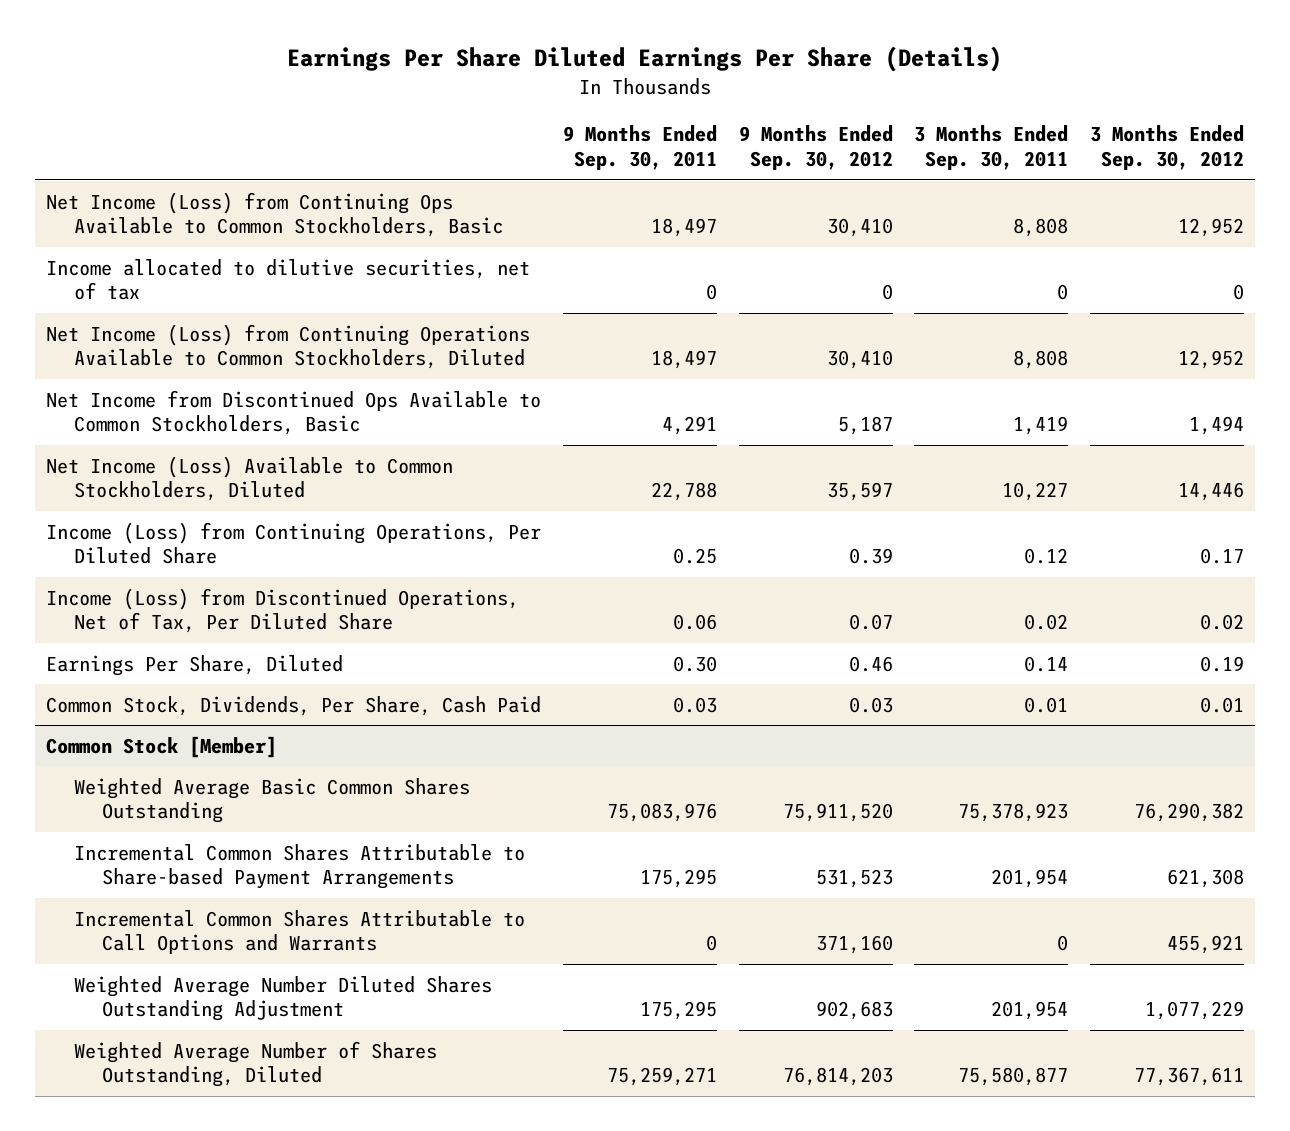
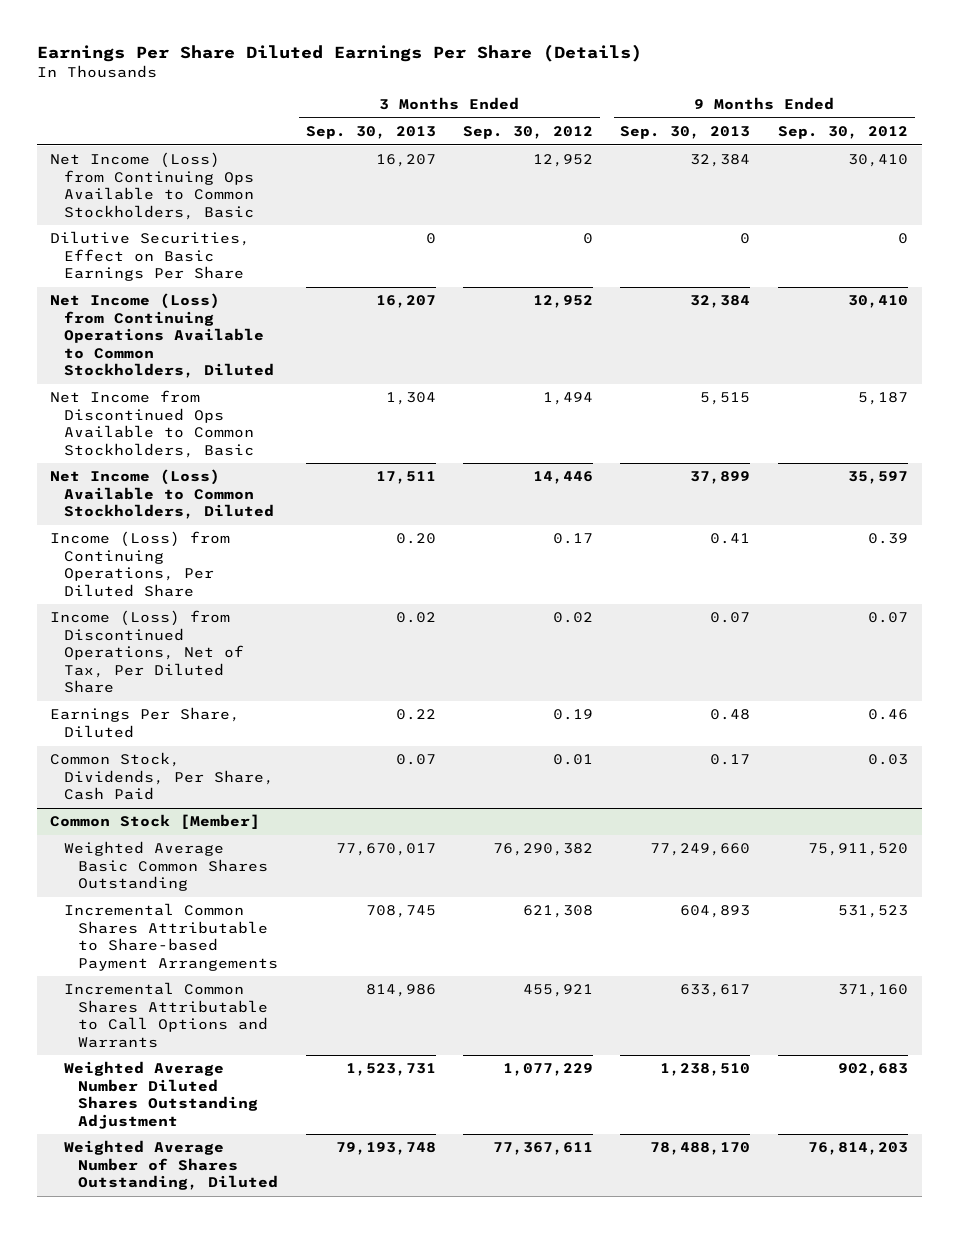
[562,125,717,171] 9 Months Ended Sep. 30, 2011 -> none
[914,125,1069,171] 3 Months Ended Sep. 30, 2011 -> none
none -> [305,126,436,140] Sep. 30, 2013
none -> [620,126,751,140] Sep. 30, 2013
[45,258,530,301] Income allocated to dilutive securities, net of tax -> none
none -> [50,231,251,282] Dilutive Securities, Effect on Basic Earnings Per Share

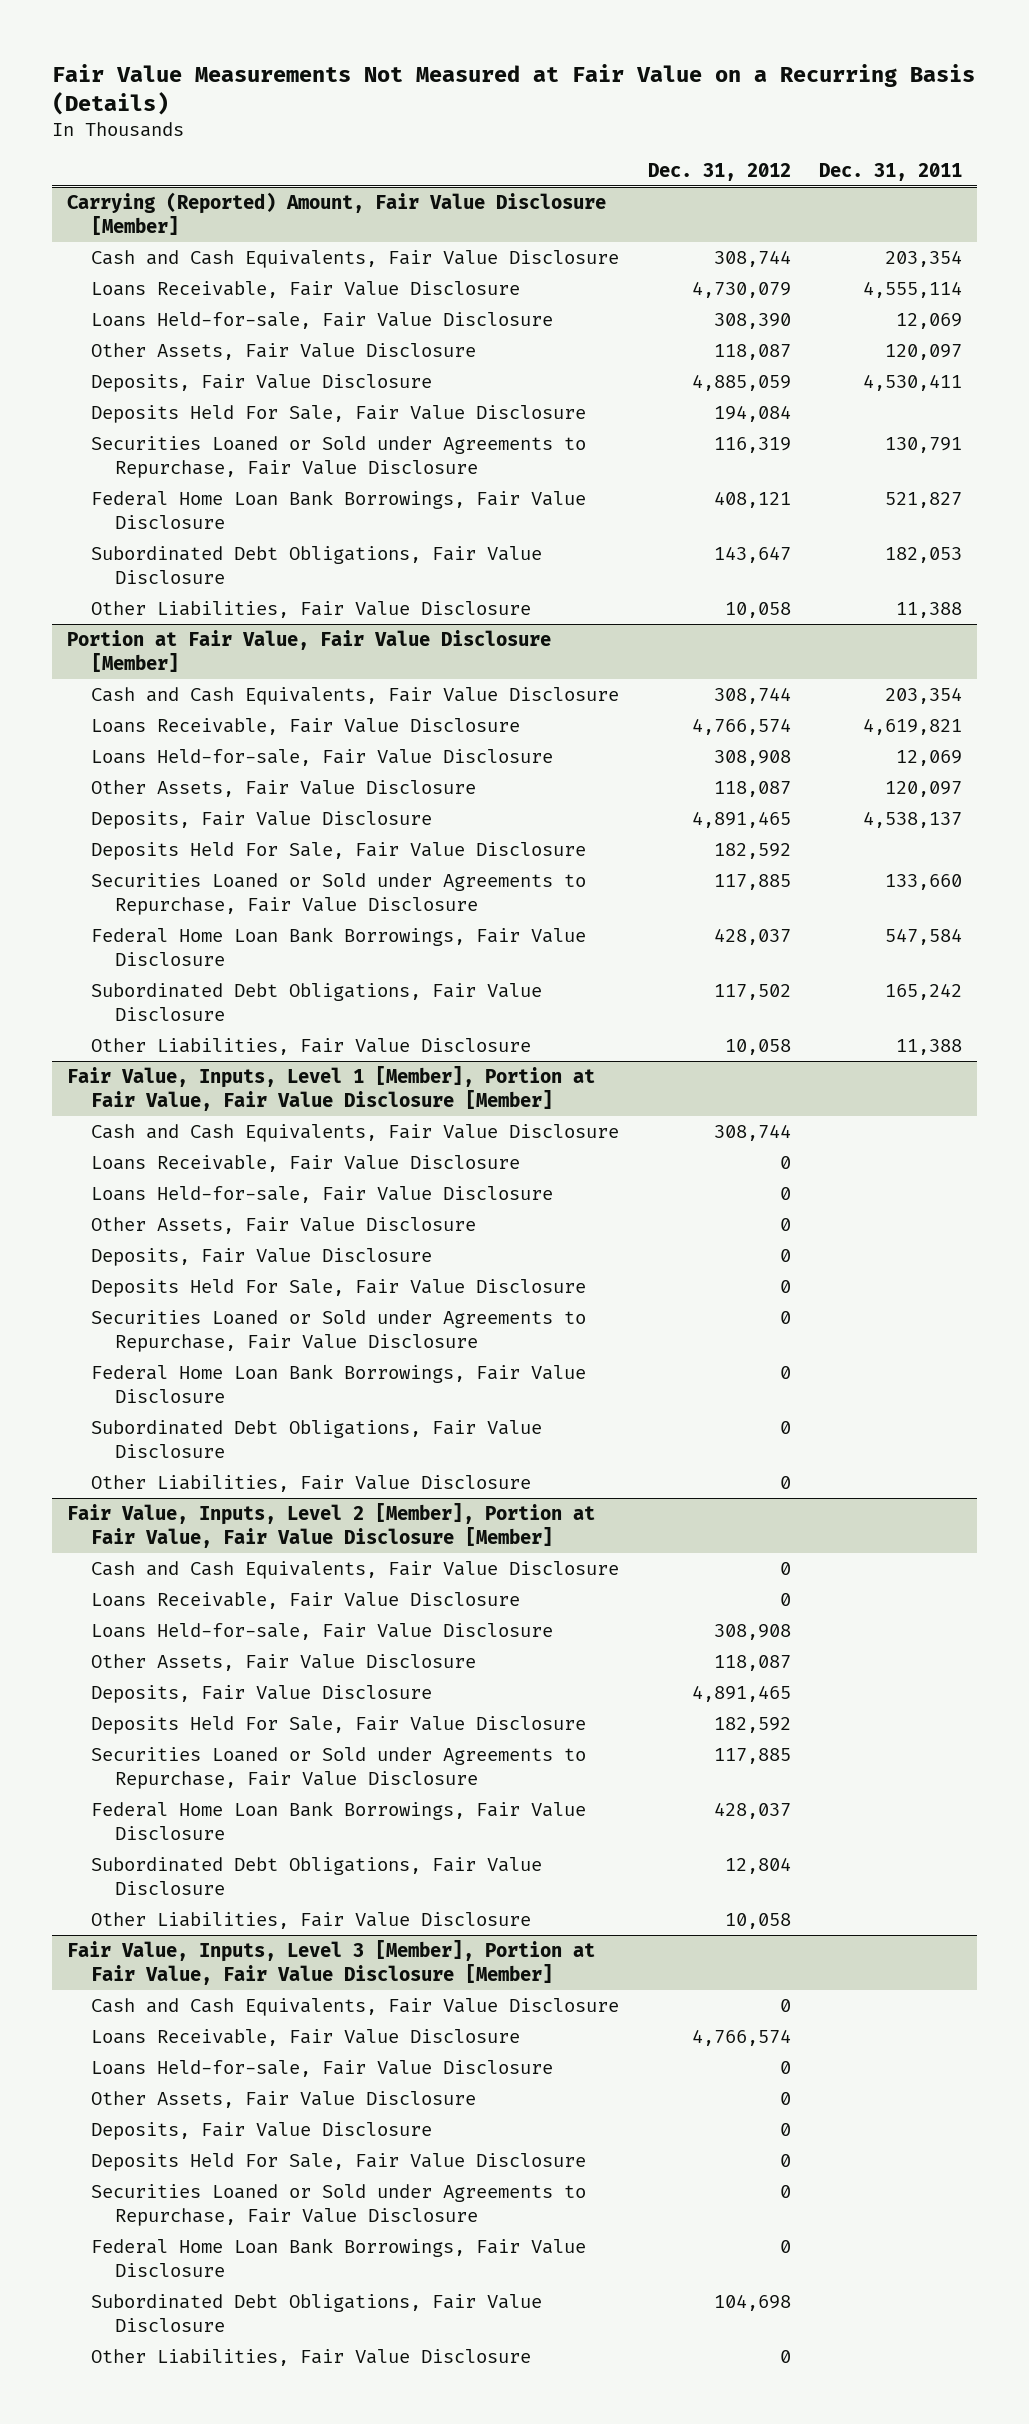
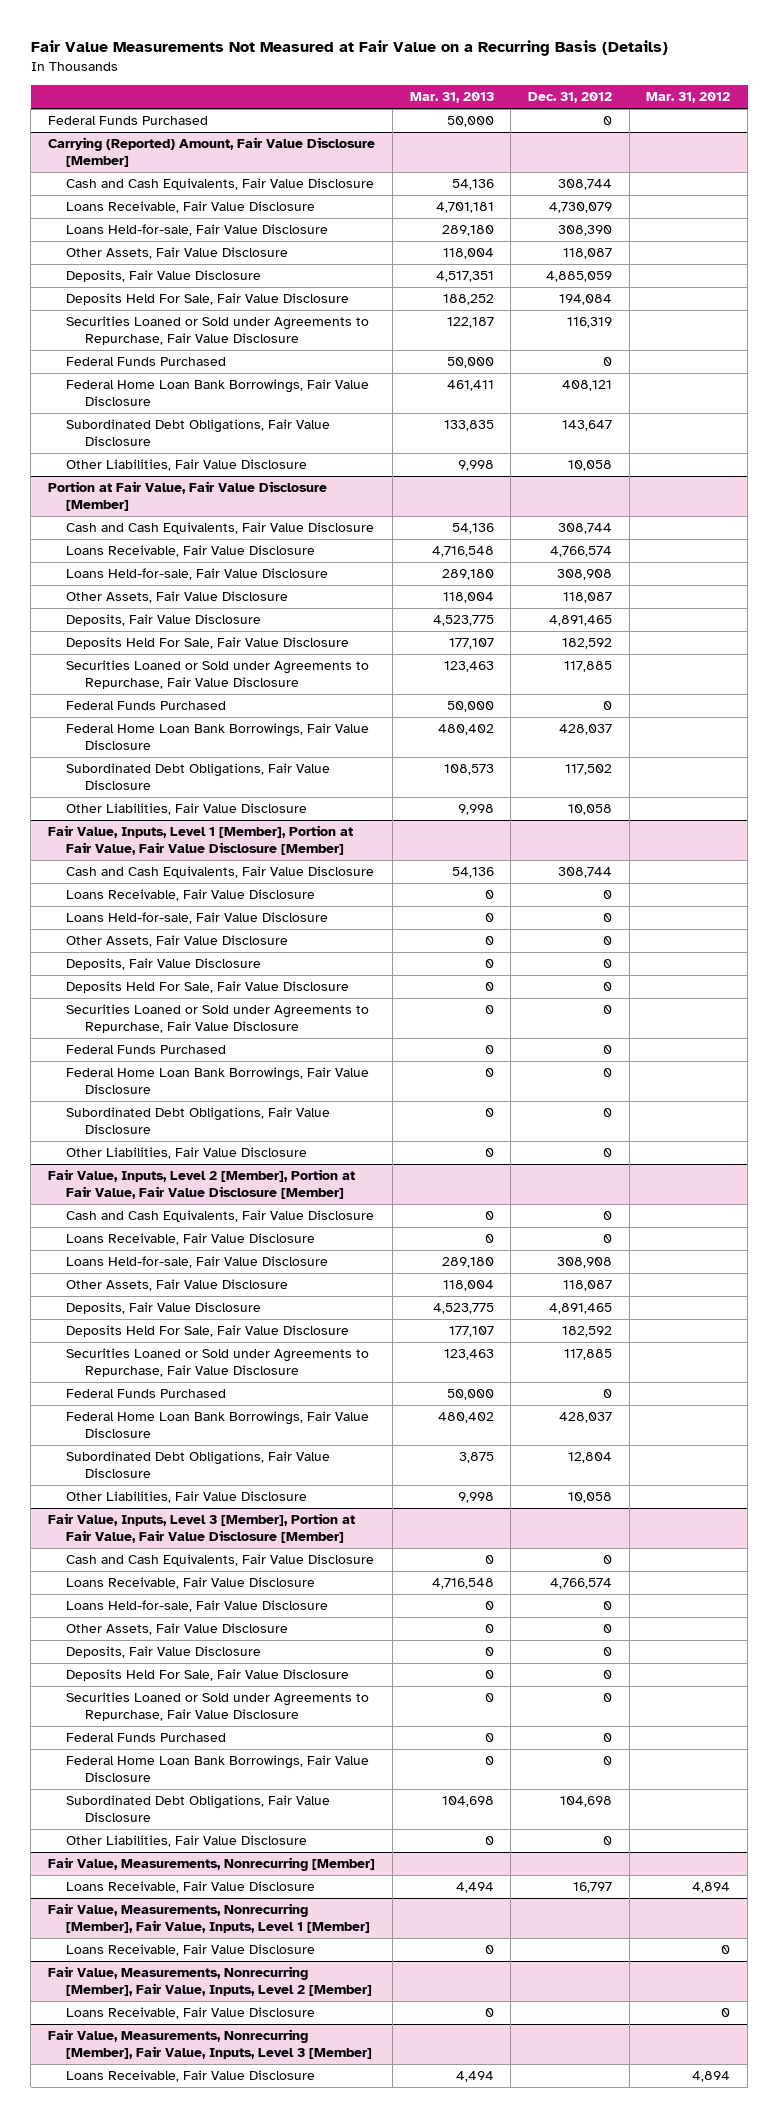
[819,162,963,181] Dec. 31, 2011 -> none
none -> [409,92,494,104] Mar. 31, 2013
none -> [646,92,731,104] Mar. 31, 2012
none -> [48,116,209,126] Federal Funds Purchased
none -> [66,357,227,367] Federal Funds Purchased
none -> [66,701,227,711] Federal Funds Purchased
none -> [66,1045,227,1055] Federal Funds Purchased
none -> [66,1389,227,1399] Federal Funds Purchased
none -> [66,1733,227,1743] Federal Funds Purchased
none -> [48,1857,376,1872] Fair Value, Measurements, Nonrecurring [Member]
none -> [66,1881,316,1894] Loans Receivable, Fair Value Disclosure
none -> [48,1903,371,1933] Fair Value, Measurements, Nonrecurring [Member], Fair Value, Inputs, Level 1 [Member]
none -> [66,1944,316,1957] Loans Receivable, Fair Value Disclosure
none -> [48,1966,373,1996] Fair Value, Measurements, Nonrecurring [Member], Fair Value, Inputs, Level 2 [Member]
none -> [66,2007,316,2020] Loans Receivable, Fair Value Disclosure
none -> [48,2029,373,2059] Fair Value, Measurements, Nonrecurring [Member], Fair Value, Inputs, Level 3 [Member]
none -> [66,2070,316,2083] Loans Receivable, Fair Value Disclosure

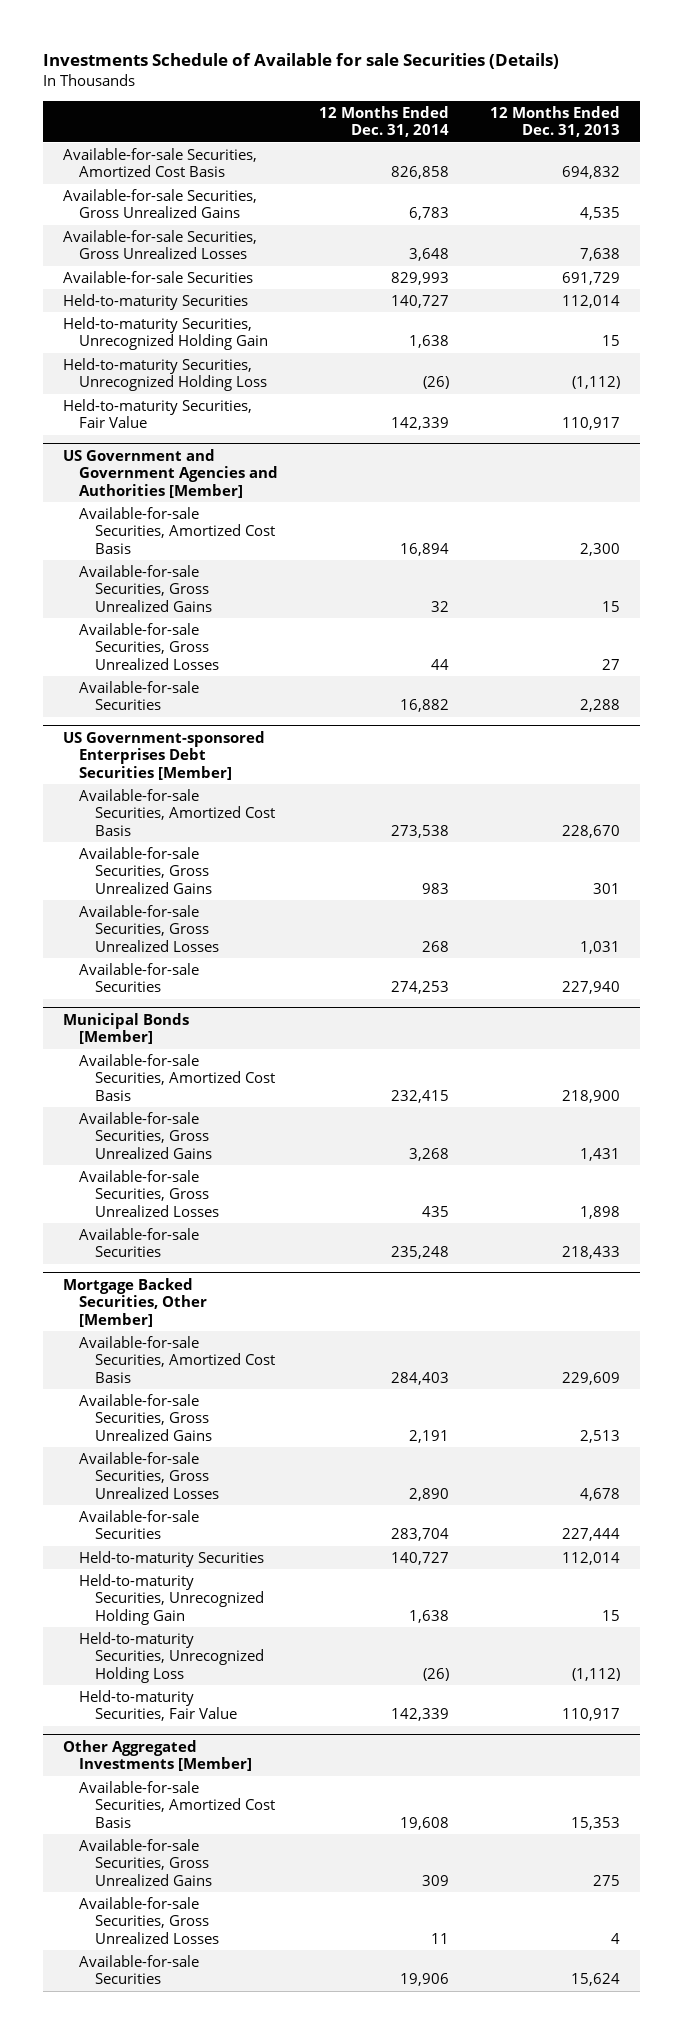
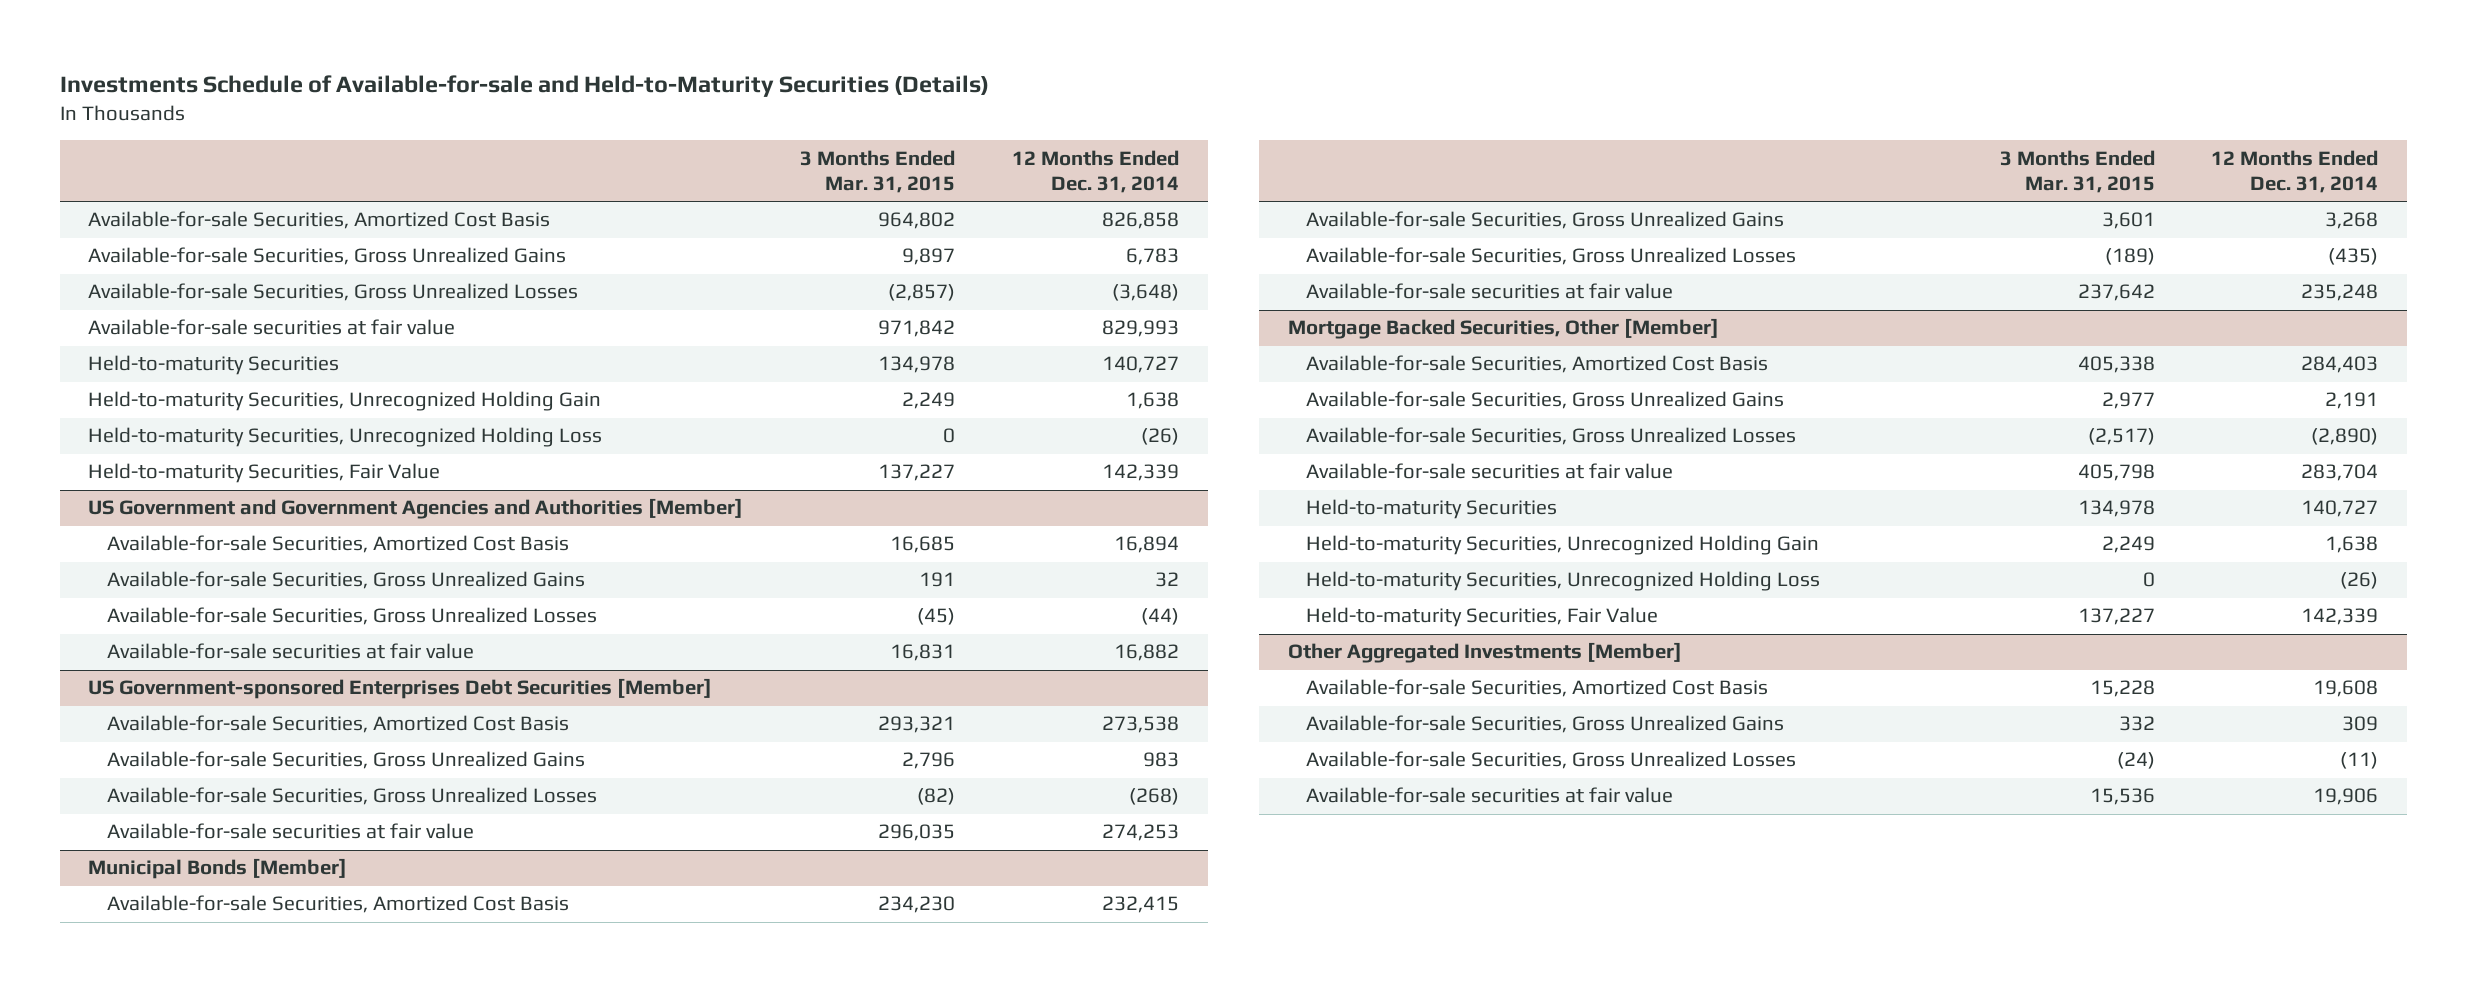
[43,53,560,70] Investments Schedule of Available for sale Securities (Details) -> [60,74,990,97] Investments Schedule of Available-for-sale and Held-to-Maturity Securities (Details)
[489,105,620,138] 12 Months Ended Dec. 31, 2013 -> none
none -> [800,149,956,194] 3 Months Ended Mar. 31, 2015
[408,248,449,262] 3,648 -> [1112,284,1180,302] (3,648)
[63,270,254,283] Available-for-sale Securities -> [88,319,456,336] Available-for-sale securities at fair value
[430,659,449,671] 44 -> [1141,608,1180,626] (44)
[78,680,199,711] Available-for-sale Securities -> [106,643,474,660] Available-for-sale securities at fair value
[421,941,449,953] 268 -> [1129,788,1180,806] (268)
[78,962,199,993] Available-for-sale Securities -> [106,823,474,840] Available-for-sale securities at fair value
[421,1206,449,1218] 435 -> [2328,248,2379,266] (435)
[78,1227,199,1258] Available-for-sale Securities -> [1305,283,1673,300] Available-for-sale securities at fair value
[408,1488,449,1502] 2,890 -> [2311,428,2379,446] (2,890)
[78,1509,199,1540] Available-for-sale Securities -> [1305,463,1673,480] Available-for-sale securities at fair value
[430,1933,449,1945] 11 -> [2340,752,2379,770] (11)
[78,1954,199,1985] Available-for-sale Securities -> [1305,787,1673,804] Available-for-sale securities at fair value

